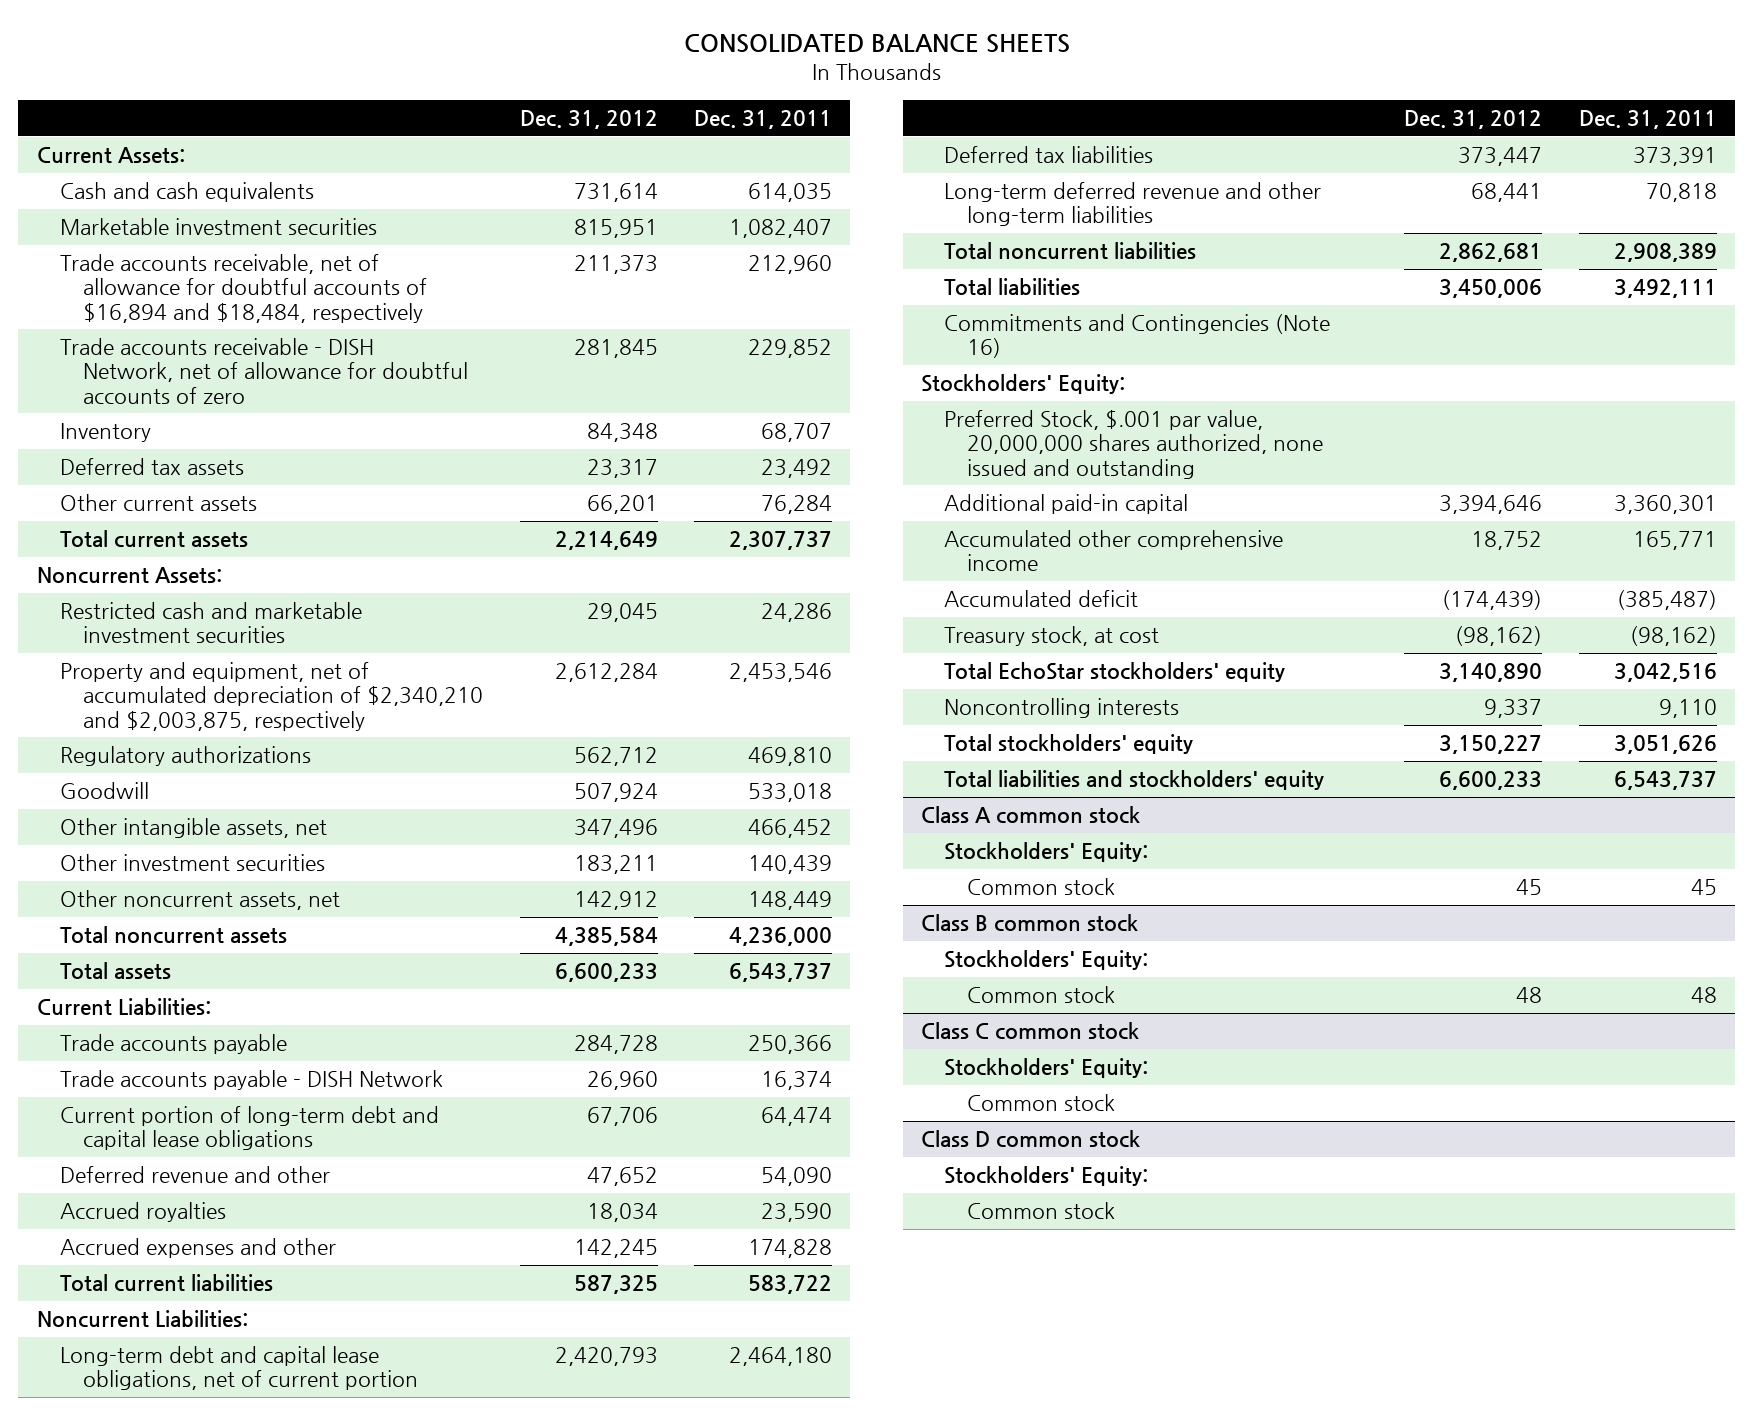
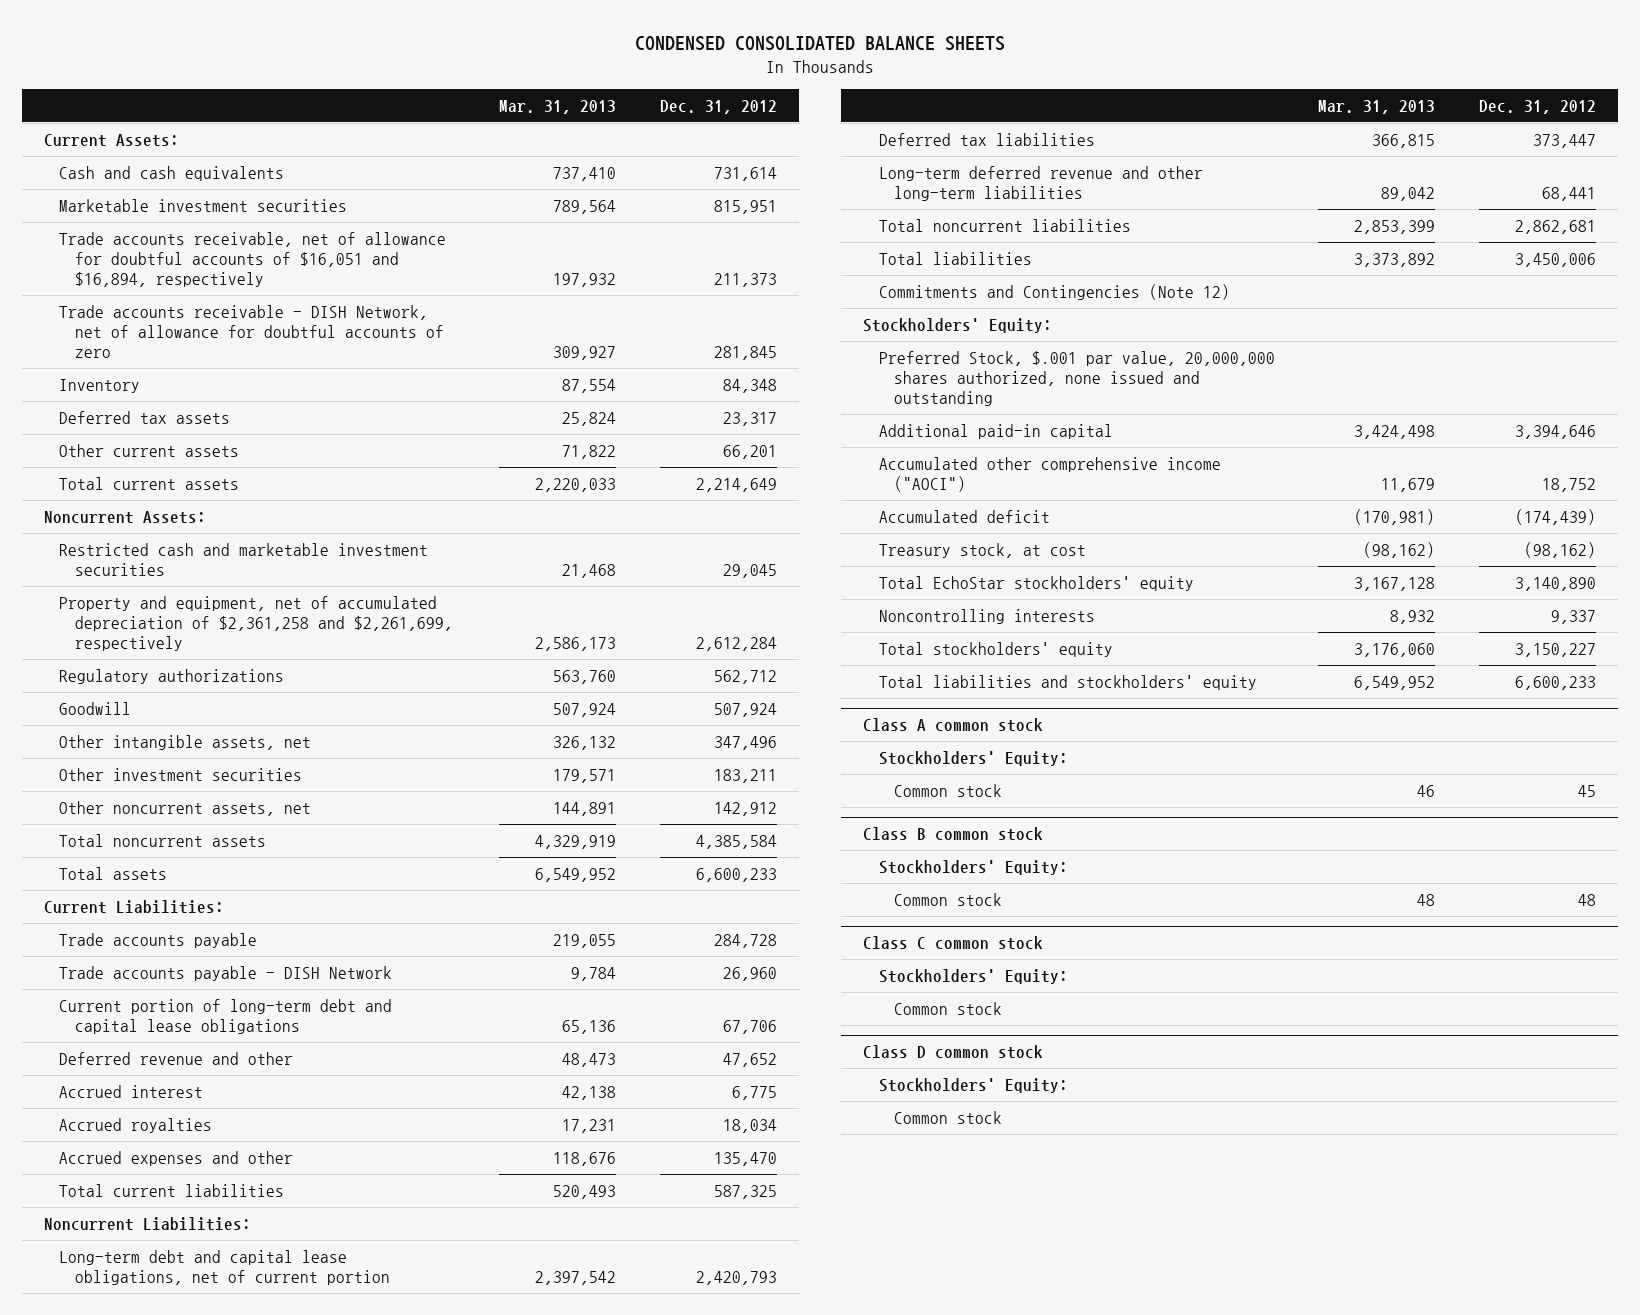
[683,33,1070,53] CONSOLIDATED BALANCE SHEETS -> [635,35,1006,51] CONDENSED CONSOLIDATED BALANCE SHEETS
[694,110,833,130] Dec. 31, 2011 -> none
none -> [499,99,617,114] Mar. 31, 2013
[59,254,427,323] Trade accounts receivable, net of allowance for doubtful accounts of $16,894 and $18,484, respectively -> [59,231,447,288] Trade accounts receivable, net of allowance for doubtful accounts of $16,051 and $16,894, respectively
[59,662,483,731] Property and equipment, net of accumulated depreciation of $2,340,210 and $2,003,875, respectively -> [59,595,453,652] Property and equipment, net of accumulated depreciation of $2,361,258 and $2,261,699, respectively
none -> [59,1084,204,1098] Accrued interest
[573,1239,658,1259] 142,245 -> [713,1151,777,1166] 135,470
[944,314,1331,359] Commitments and Contingencies (Note 16) -> [878,283,1230,300] Commitments and Contingencies (Note 12)
[944,530,1284,572] Accumulated other comprehensive income -> [878,456,1221,492] Accumulated other comprehensive income ("AOCI")

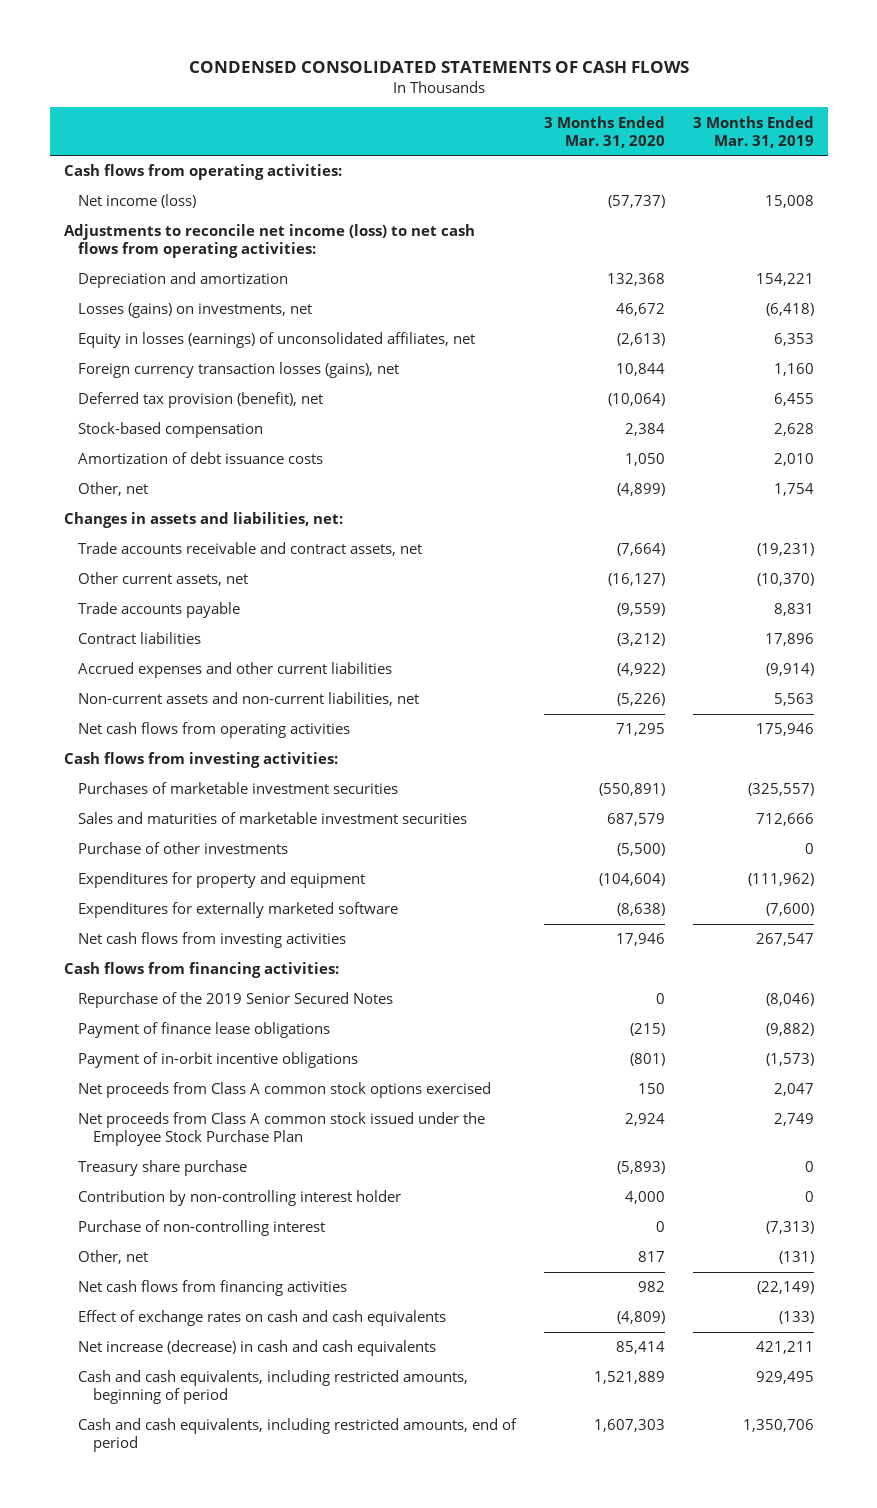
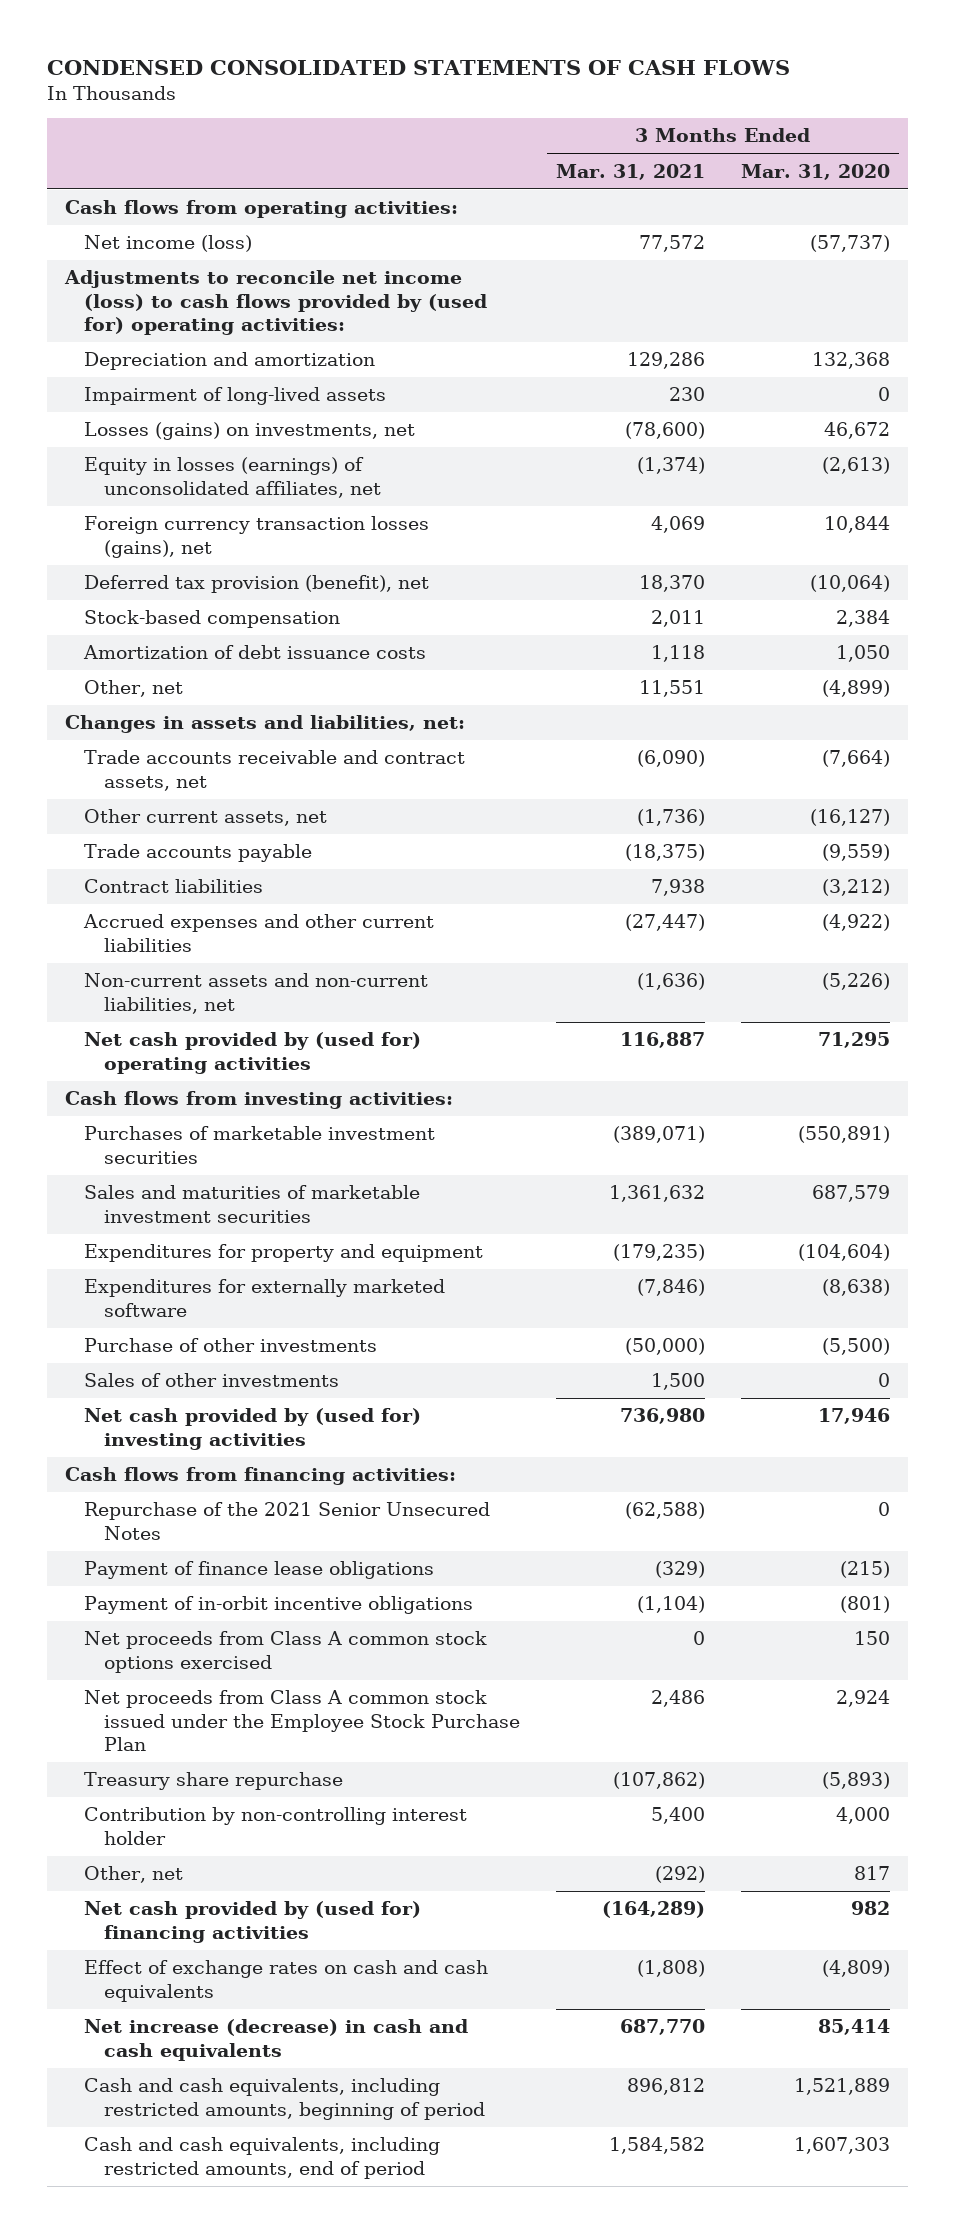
[692,115,814,148] 3 Months Ended Mar. 31, 2019 -> none
none -> [556,163,706,180] Mar. 31, 2021
[63,224,475,259] Adjustments to reconcile net income (loss) to net cash flows from operating activities: -> [63,270,488,336] Adjustments to reconcile net income (loss) to cash flows provided by (used for) operating activities:
none -> [84,387,387,406] Impairment of long-lived assets
[78,722,351,739] Net cash flows from operating activities -> [84,1032,422,1074] Net cash provided by (used for) operating activities
[78,842,289,855] Purchase of other investments -> [84,1338,378,1353] Purchase of other investments
none -> [84,1373,340,1388] Sales of other investments
[78,932,347,949] Net cash flows from investing activities -> [84,1408,422,1450] Net cash provided by (used for) investing activities
[78,992,394,1009] Repurchase of the 2019 Senior Secured Notes -> [84,1502,491,1540] Repurchase of the 2021 Senior Unsecured Notes
[78,1160,248,1177] Treasury share purchase -> [84,1772,344,1791] Treasury share repurchase
[78,1220,326,1237] Purchase of non-controlling interest -> none
[78,1280,348,1297] Net cash flows from financing activities -> [84,1901,422,1943] Net cash provided by (used for) financing activities

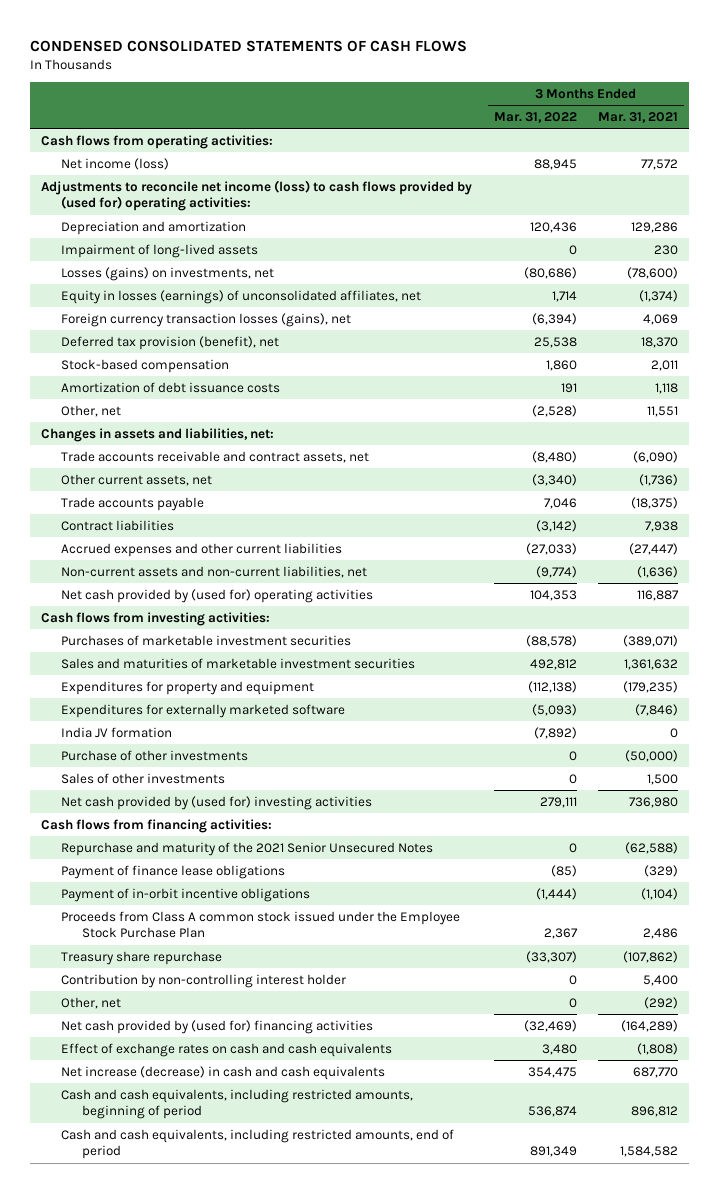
[741,163,891,180] Mar. 31, 2020 -> none
none -> [493,111,577,123] Mar. 31, 2022
none -> [61,726,173,738] India JV formation
[84,1502,491,1540] Repurchase of the 2021 Senior Unsecured Notes -> [61,841,434,856] Repurchase and maturity of the 2021 Senior Unsecured Notes
[84,1631,488,1673] Net proceeds from Class A common stock options exercised -> none
[84,1690,521,1752] Net proceeds from Class A common stock issued under the Employee Stock Purchase Plan -> [61,910,461,939] Proceeds from Class A common stock issued under the Employee Stock Purchase Plan

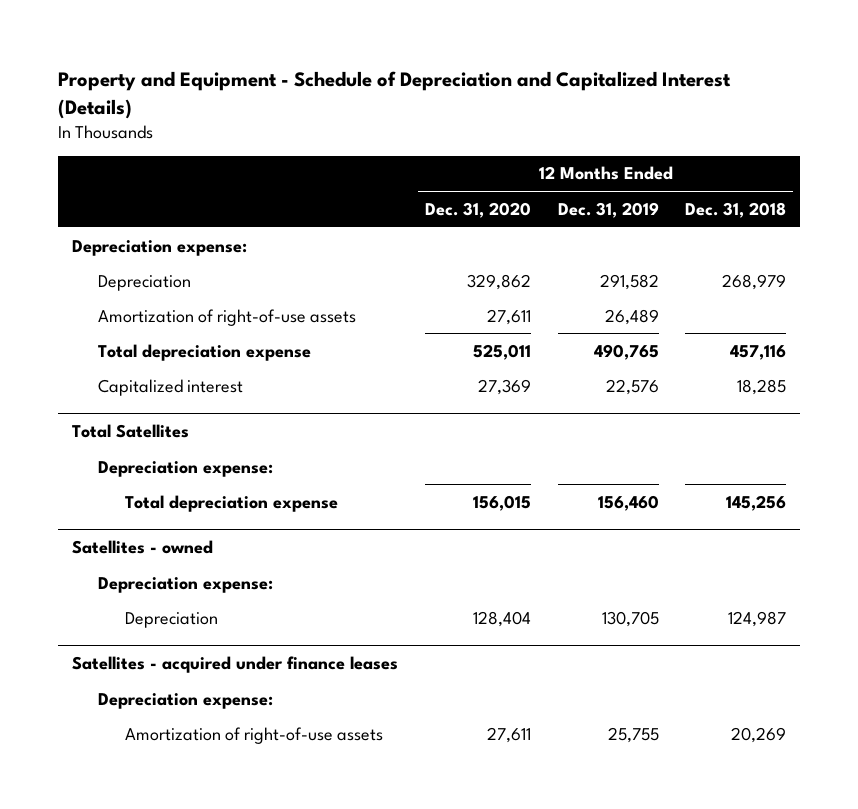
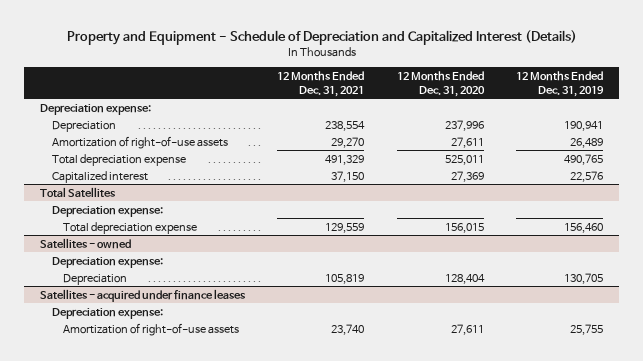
[685,201,787,218] Dec. 31, 2018 -> none
none -> [277,70,365,97] 12 Months Ended Dec. 31, 2021
[466,273,531,290] 329,862 -> [444,119,484,131] 237,996
[599,273,659,290] 291,582 -> [563,120,603,131] 190,941

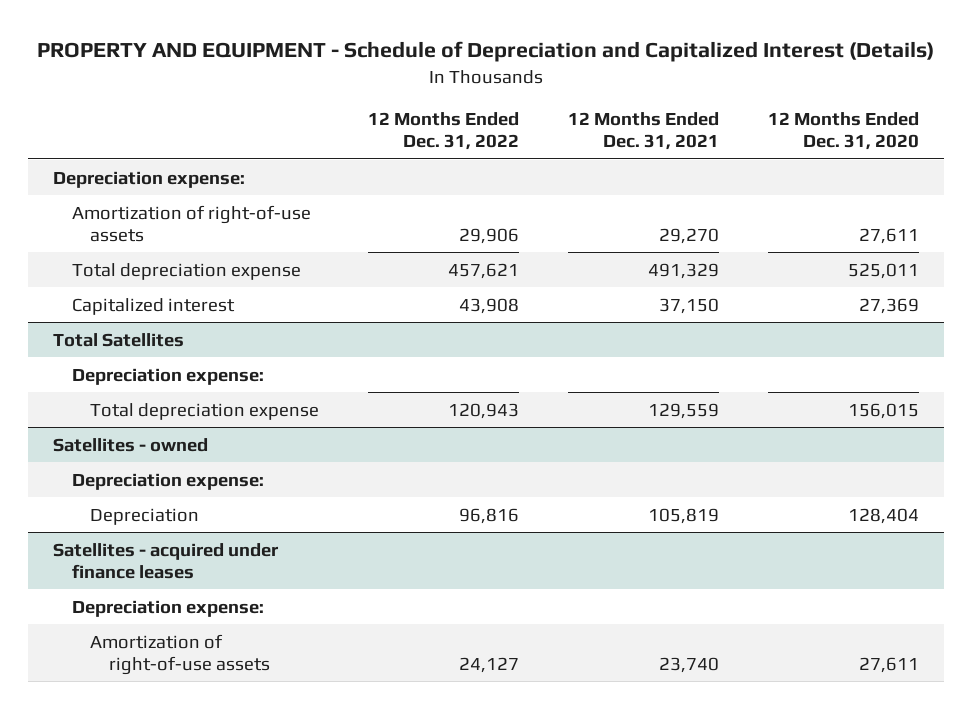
[66,30,577,46] Property and Equipment - Schedule of Depreciation and Capitalized Interest (Details) -> [37,41,935,63] PROPERTY AND EQUIPMENT - Schedule of Depreciation and Capitalized Interest (Details)
[515,70,604,97] 12 Months Ended Dec. 31, 2019 -> none
none -> [368,111,520,151] 12 Months Ended Dec. 31, 2022
[51,120,116,132] Depreciation -> none

